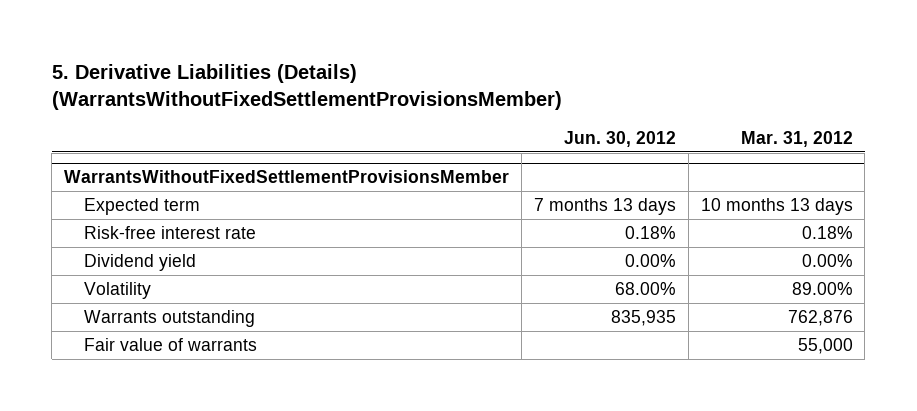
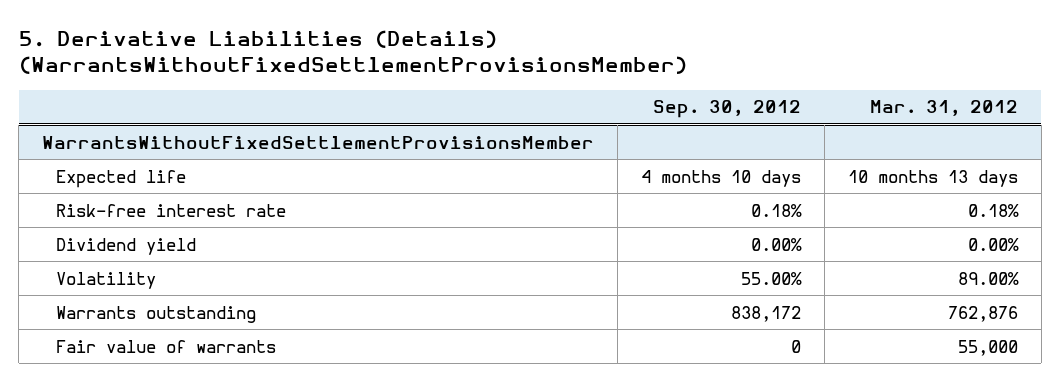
[563,130,676,147] Jun. 30, 2012 -> none
none -> [653,100,802,119] Sep. 30, 2012
[84,198,201,216] Expected term -> [56,169,187,188] Expected life

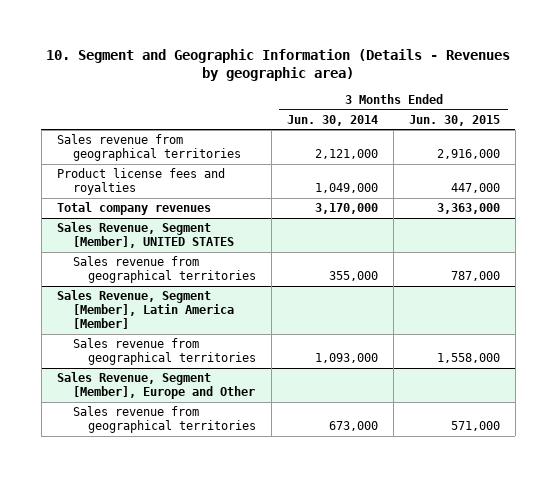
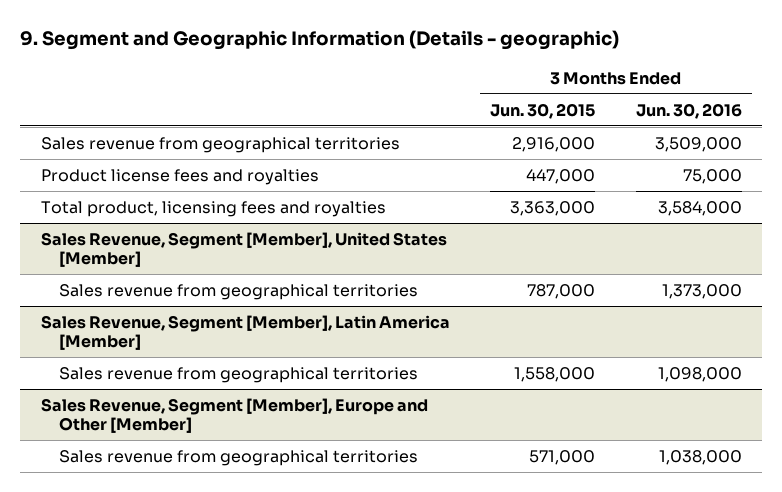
[46,48,511,82] 10. Segment and Geographic Information (Details - Revenues by geographic area) -> [20,30,620,51] 9. Segment and Geographic Information (Details - geographic)
[287,114,379,126] Jun. 30, 2014 -> none
none -> [635,102,742,119] Jun. 30, 2016
[56,202,211,216] Total company revenues -> [40,200,386,217] Total product, licensing fees and royalties
[56,222,234,249] Sales Revenue, Segment [Member], UNITED STATES -> [40,231,447,268] Sales Revenue, Segment [Member], United States [Member]
[56,372,255,400] Sales Revenue, Segment [Member], Europe and Other -> [40,397,428,434] Sales Revenue, Segment [Member], Europe and Other [Member]

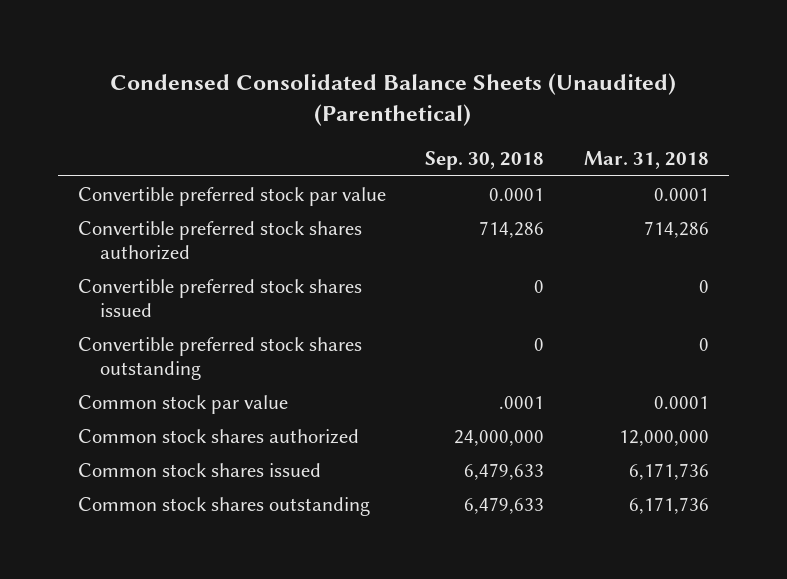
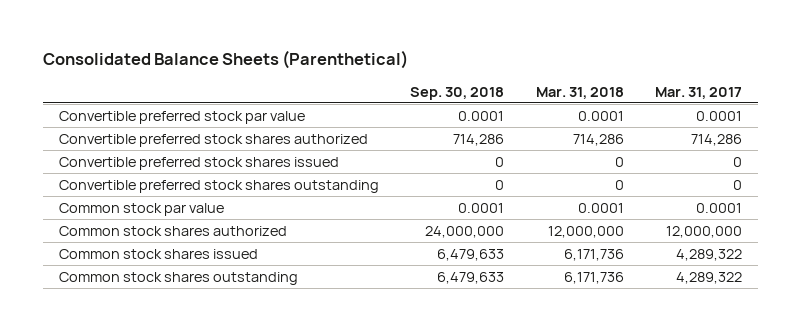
[110,72,677,127] Condensed Consolidated Balance Sheets (Unaudited) (Parenthetical) -> [43,50,409,70] Consolidated Balance Sheets (Parenthetical)
none -> [655,86,743,99] Mar. 31, 2017
[499,395,545,409] .0001 -> [458,202,505,213] 0.0001

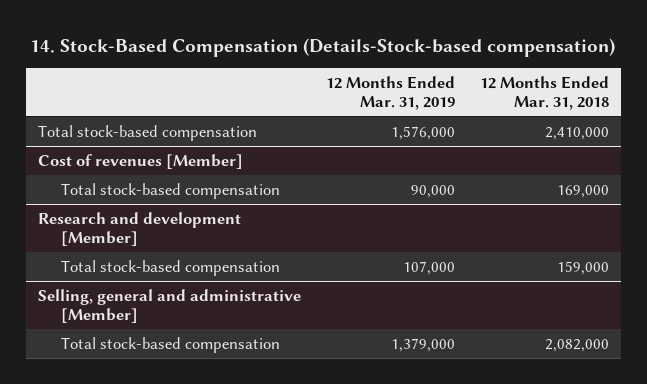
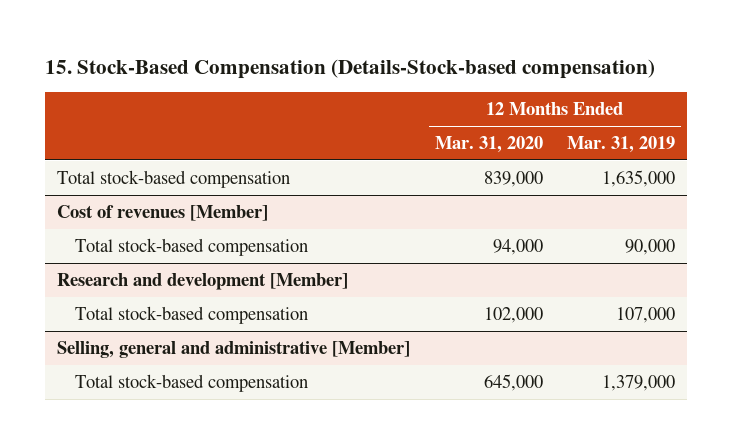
[30,37,616,57] 14. Stock-Based Compensation (Details-Stock-based compensation) -> [45,58,656,79] 15. Stock-Based Compensation (Details-Stock-based compensation)
[479,75,609,110] 12 Months Ended Mar. 31, 2018 -> none
none -> [434,136,543,154] Mar. 31, 2020
[390,125,455,140] 1,576,000 -> [601,169,675,187] 1,635,000

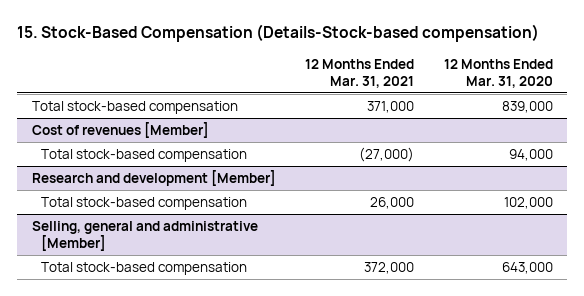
[566,136,675,154] Mar. 31, 2019 -> none
none -> [305,58,415,88] 12 Months Ended Mar. 31, 2021
[483,373,543,391] 645,000 -> [501,261,553,274] 643,000

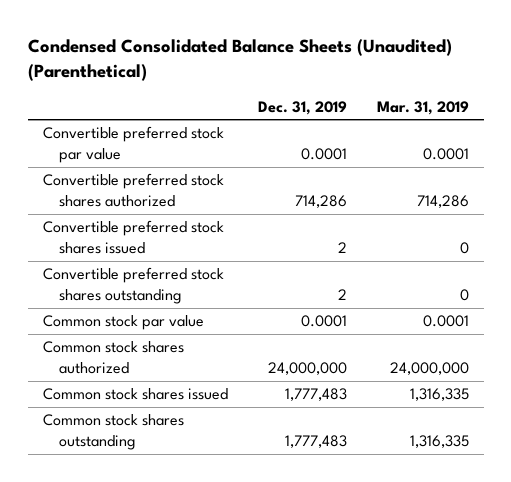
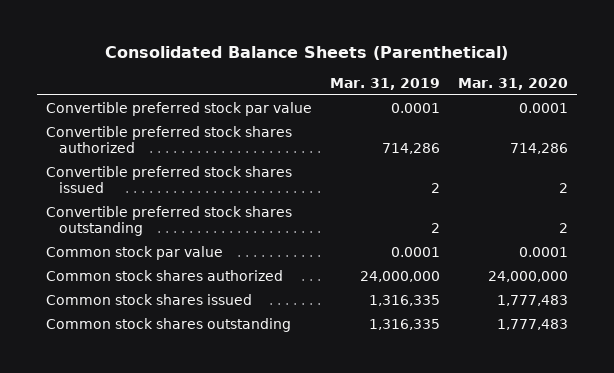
[27,39,452,82] Condensed Consolidated Balance Sheets (Unaudited) (Parenthetical) -> [104,45,508,60] Consolidated Balance Sheets (Parenthetical)
[257,100,347,115] Dec. 31, 2019 -> none
none -> [457,77,568,90] Mar. 31, 2020
[459,242,469,255] 0 -> [430,183,440,194] 2
[459,289,469,302] 0 -> [430,223,440,234] 2

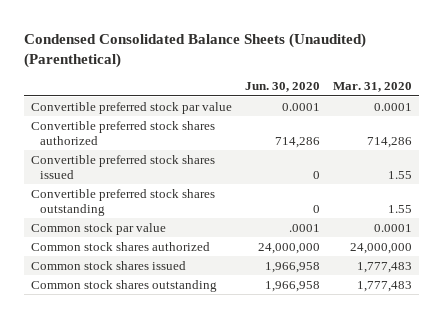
[104,45,508,60] Consolidated Balance Sheets (Parenthetical) -> [23,32,366,68] Condensed Consolidated Balance Sheets (Unaudited) (Parenthetical)
[329,77,440,90] Mar. 31, 2019 -> none
none -> [244,82,320,93] Jun. 30, 2020
[558,183,568,194] 2 -> [388,170,413,179] 1.55
[558,223,568,234] 2 -> [388,204,413,213] 1.55

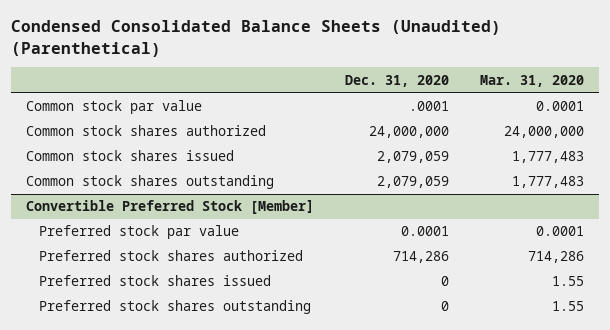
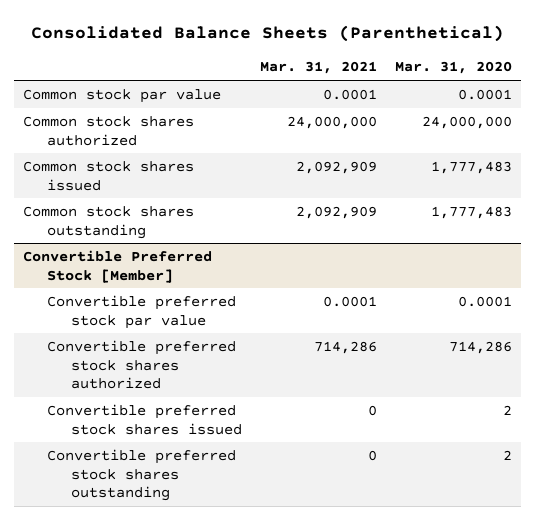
[11,20,502,57] Condensed Consolidated Balance Sheets (Unaudited) (Parenthetical) -> [30,25,504,43] Consolidated Balance Sheets (Parenthetical)
[345,74,450,87] Dec. 31, 2020 -> none
none -> [259,61,377,75] Mar. 31, 2021
[38,225,239,240] Preferred stock par value -> [46,294,236,329] Convertible preferred stock par value
[38,250,303,262] Preferred stock shares authorized -> [46,339,236,390] Convertible preferred stock shares authorized
[38,275,271,287] Preferred stock shares issued -> [46,403,242,435] Convertible preferred stock shares issued
[551,276,584,287] 1.55 -> [503,404,513,415] 2
[38,300,311,315] Preferred stock shares outstanding -> [46,448,236,502] Convertible preferred stock shares outstanding
[551,301,584,312] 1.55 -> [503,449,513,460] 2

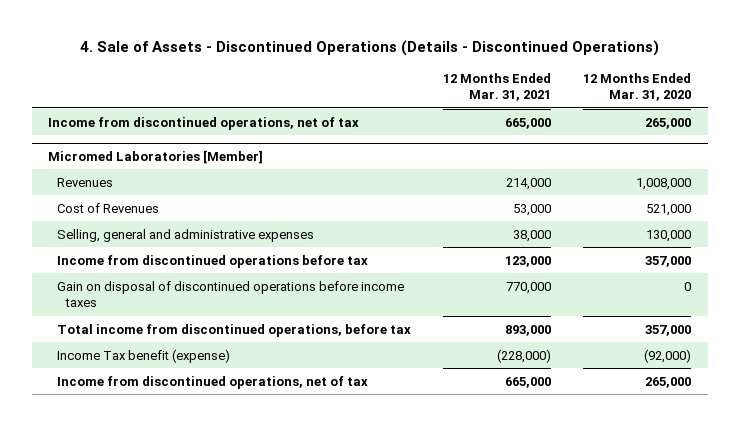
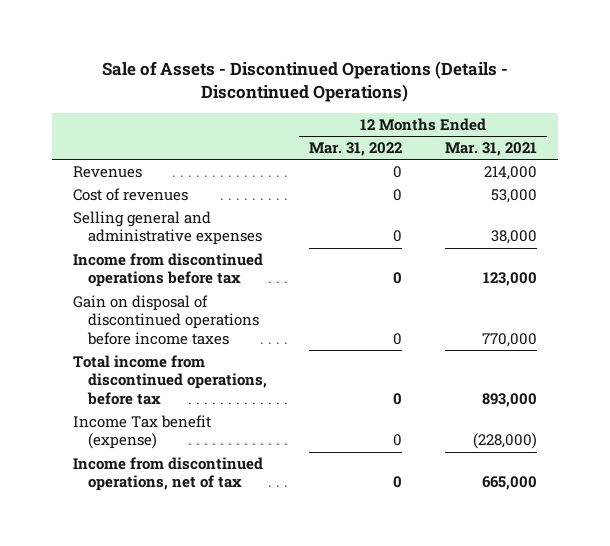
[79,39,659,56] 4. Sale of Assets - Discontinued Operations (Details - Discontinued Operations) -> [101,60,508,102] Sale of Assets - Discontinued Operations (Details - Discontinued Operations)
[583,72,692,102] 12 Months Ended Mar. 31, 2020 -> none
none -> [309,141,403,156] Mar. 31, 2022
[47,116,359,130] Income from discontinued operations, net of tax -> none
[47,150,263,165] Micromed Laboratories [Member] -> none
[57,202,160,213] Cost of Revenues -> [72,187,188,201] Cost of revenues
[57,228,315,242] Selling, general and administrative expenses -> [72,210,263,246] Selling general and administrative expenses

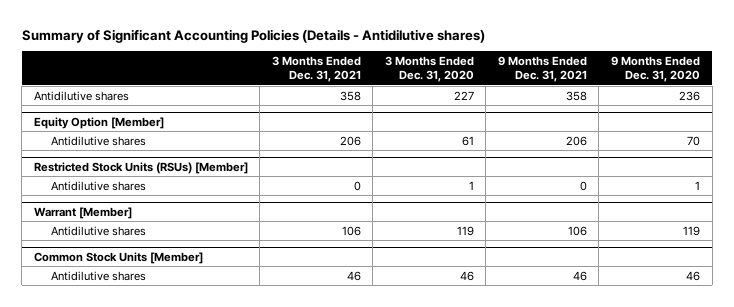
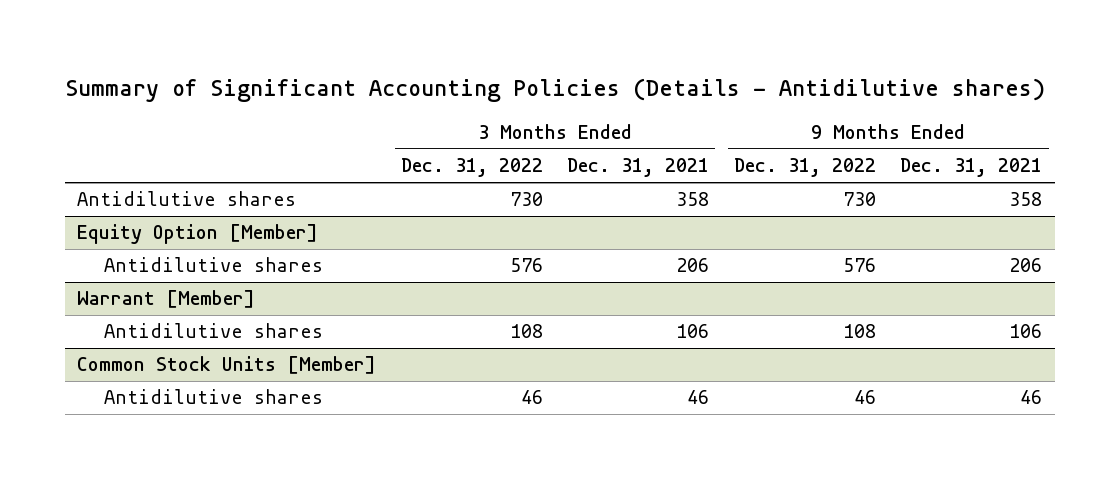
[384,56,474,83] 3 Months Ended Dec. 31, 2020 -> none
[610,56,700,83] 9 Months Ended Dec. 31, 2020 -> none
none -> [400,158,543,178] Dec. 31, 2022
none -> [733,158,876,178] Dec. 31, 2022
[33,161,248,174] Restricted Stock Units (RSUs) [Member] -> none
[50,180,146,191] Antidilutive shares -> none

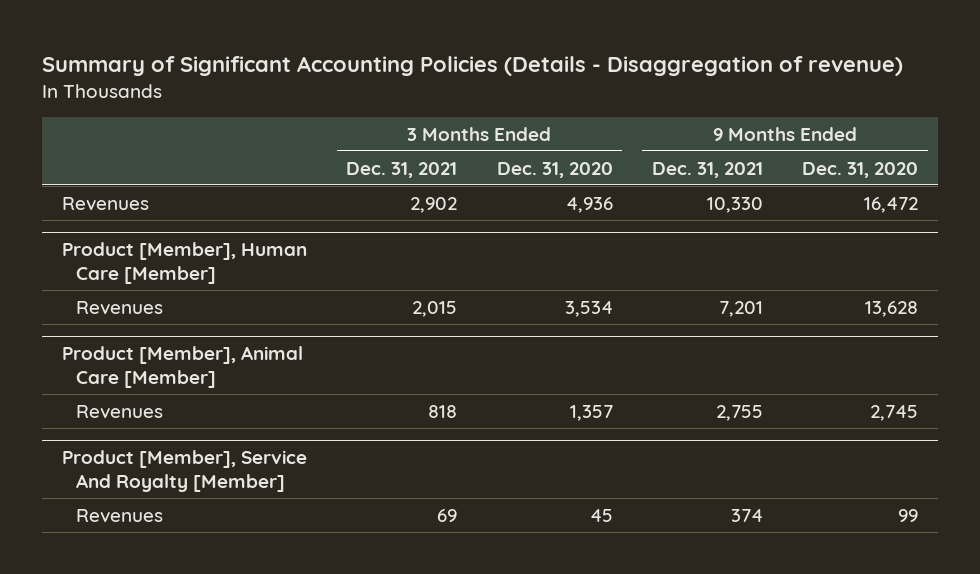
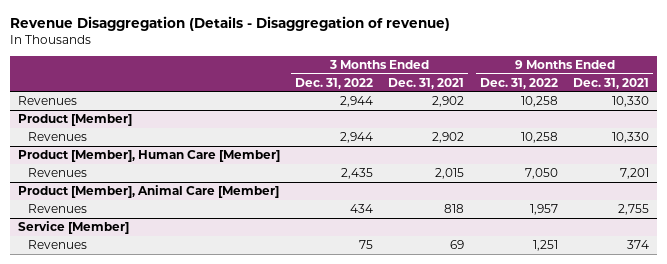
[42,56,904,77] Summary of Significant Accounting Policies (Details - Disaggregation of revenue) -> [9,16,450,32] Revenue Disaggregation (Details - Disaggregation of revenue)
[496,161,613,178] Dec. 31, 2020 -> none
[802,161,919,178] Dec. 31, 2020 -> none
none -> [295,77,374,89] Dec. 31, 2022
none -> [479,77,558,89] Dec. 31, 2022
none -> [17,113,132,126] Product [Member]
none -> [28,131,88,141] Revenues
[62,449,308,493] Product [Member], Service And Royalty [Member] -> none
none -> [17,220,129,234] Service [Member]

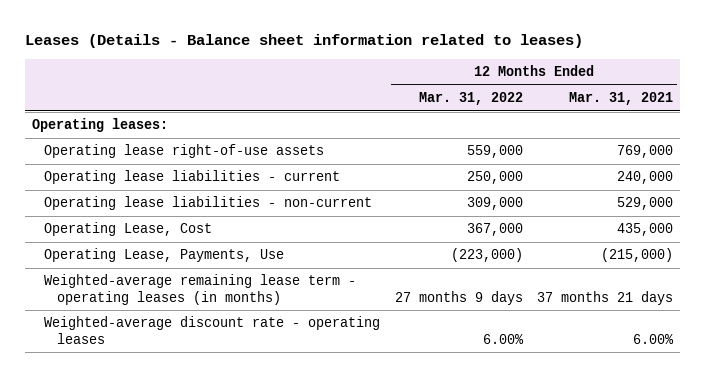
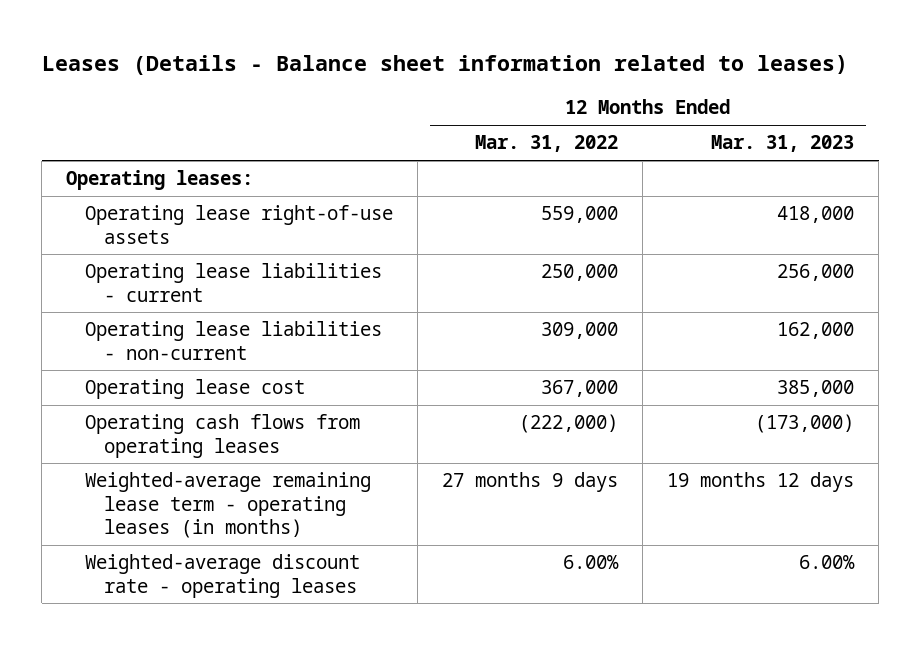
[569,92,674,106] Mar. 31, 2021 -> none
none -> [711,135,855,153] Mar. 31, 2023
[44,248,285,263] Operating Lease, Payments, Use -> none
[44,222,213,237] Operating Lease, Cost -> [84,379,305,400] Operating lease cost
none -> [84,414,360,458] Operating cash flows from operating leases

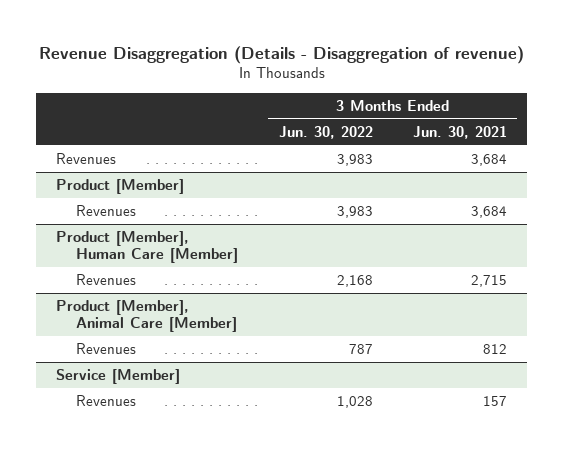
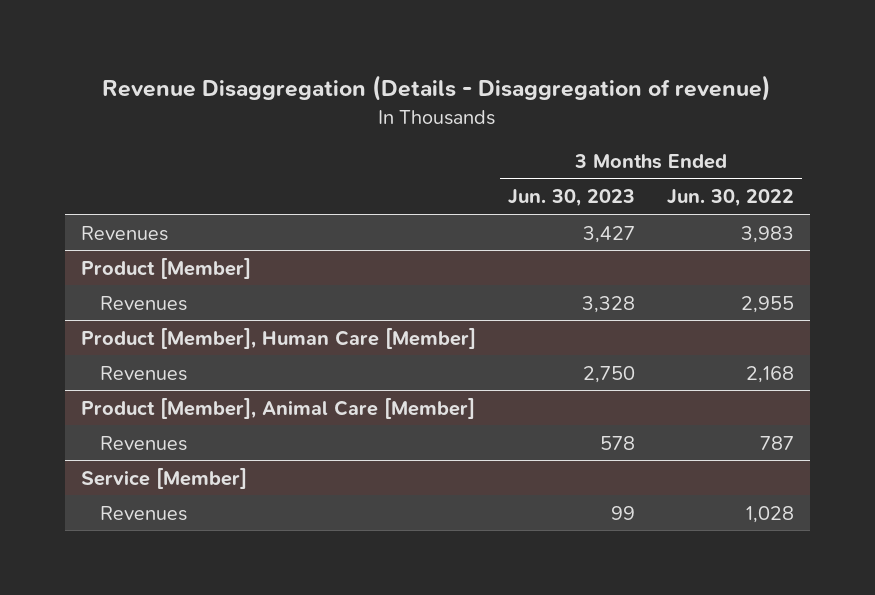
[413,125,508,139] Jun. 30, 2021 -> none
none -> [507,189,635,208] Jun. 30, 2023
[336,206,373,219] 3,983 -> [740,295,794,313] 2,955

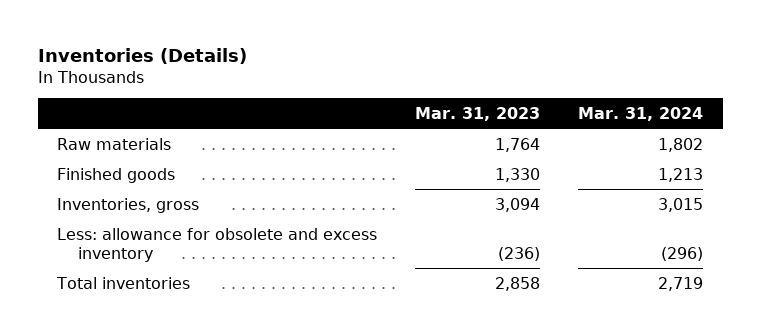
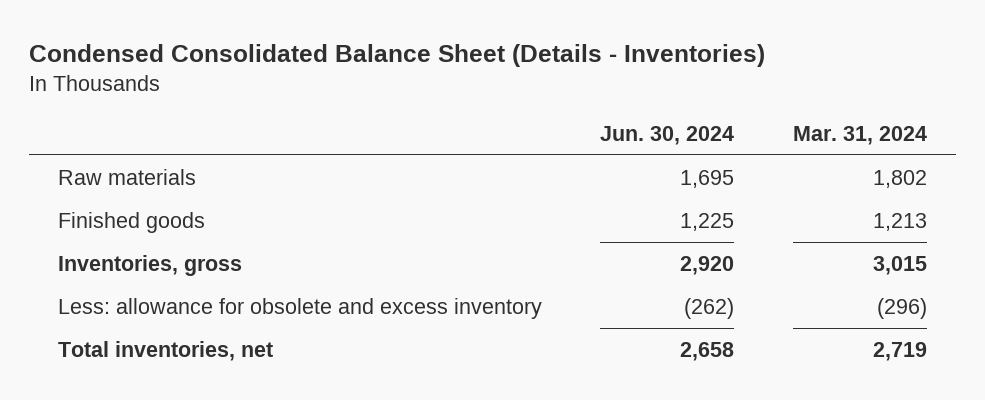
[37,47,247,64] Inventories (Details) -> [28,43,765,67] Condensed Consolidated Balance Sheet (Details - Inventories)
[415,106,541,121] Mar. 31, 2023 -> none
none -> [600,126,735,146] Jun. 30, 2024
[55,276,190,289] Total inventories -> [57,340,273,361] Total inventories, net

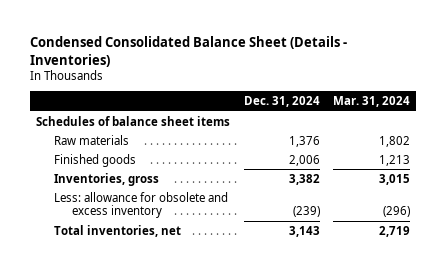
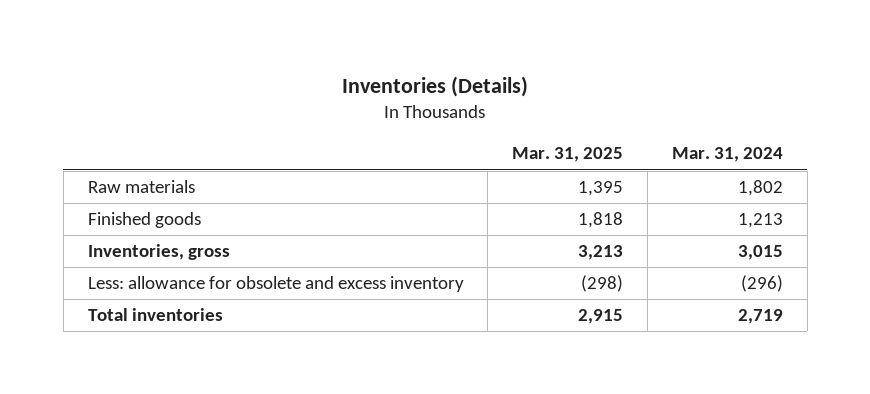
[29,36,347,67] Condensed Consolidated Balance Sheet (Details - Inventories) -> [342,75,529,97] Inventories (Details)
[243,96,320,108] Dec. 31, 2024 -> none
none -> [512,147,624,163] Mar. 31, 2025
[36,115,231,126] Schedules of balance sheet items -> none
[54,224,182,237] Total inventories, net -> [87,308,223,322] Total inventories

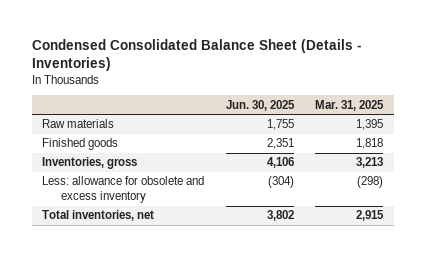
[342,75,529,97] Inventories (Details) -> [31,38,362,72] Condensed Consolidated Balance Sheet (Details - Inventories)
[671,147,783,163] Mar. 31, 2024 -> none
none -> [225,99,295,111] Jun. 30, 2025
[87,308,223,322] Total inventories -> [42,210,155,222] Total inventories, net

